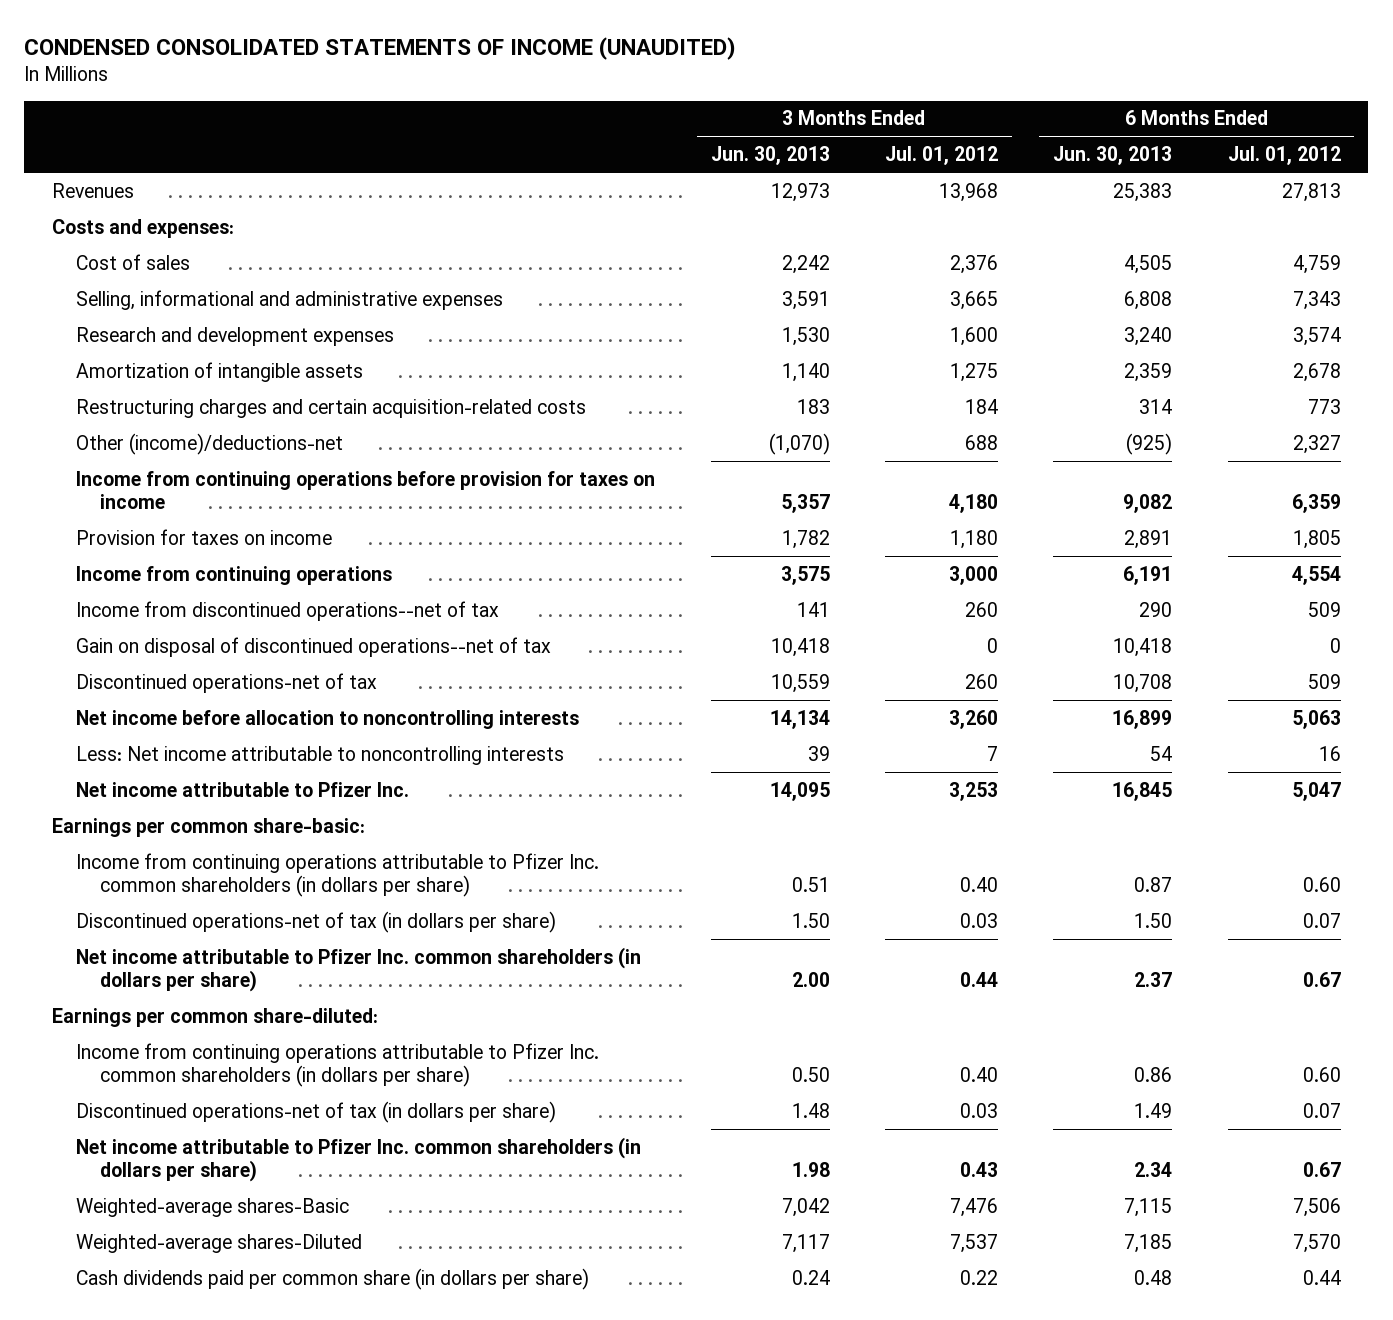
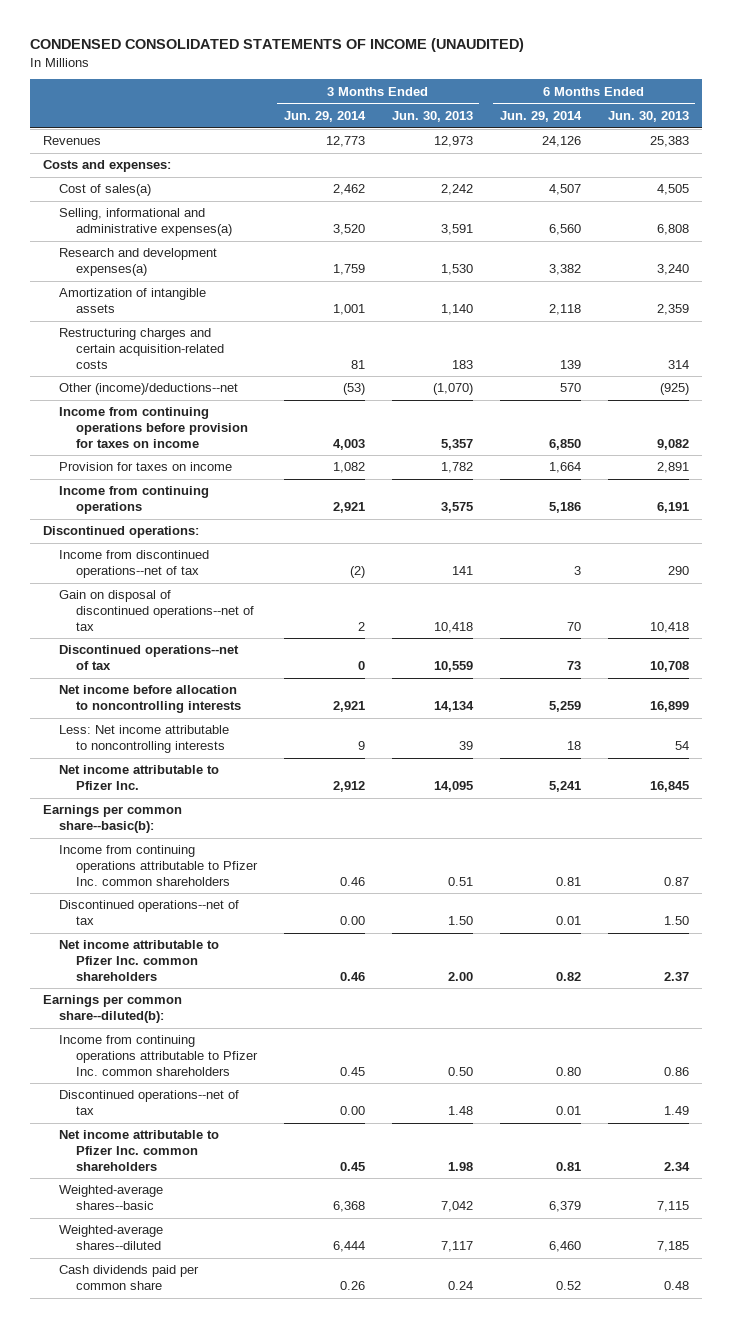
[884,146,998,166] Jul. 01, 2012 -> none
[1227,146,1341,166] Jul. 01, 2012 -> none
none -> [283,111,366,123] Jun. 29, 2014
none -> [499,111,582,123] Jun. 29, 2014
[76,253,191,270] Cost of sales -> [59,184,152,197] Cost of sales(a)
[76,289,504,310] Selling, informational and administrative expenses -> [59,208,232,237] Selling, informational and administrative expenses(a)
[76,326,395,346] Research and development expenses -> [59,248,218,277] Research and development expenses(a)
[76,432,344,455] Other (income)/deductions-net -> [59,383,239,396] Other (income)/deductions--net
none -> [43,526,200,539] Discontinued operations:
[76,672,378,693] Discontinued operations-net of tax -> [59,645,240,671] Discontinued operations--net of tax
[52,817,366,837] Earnings per common share-basic: -> [43,805,183,834] Earnings per common share--basic(b):
[76,852,600,897] Income from continuing operations attributable to Pfizer Inc. common shareholders (in dollars per share) -> [59,845,258,886] Income from continuing operations attributable to Pfizer Inc. common shareholders
[76,910,557,933] Discontinued operations-net of tax (in dollars per share) -> [59,900,240,926] Discontinued operations--net of tax
[76,946,642,992] Net income attributable to Pfizer Inc. common shareholders (in dollars per share) -> [59,940,220,981] Net income attributable to Pfizer Inc. common shareholders
[52,1007,379,1027] Earnings per common share-diluted: -> [43,995,183,1024] Earnings per common share--diluted(b):
[76,1042,600,1087] Income from continuing operations attributable to Pfizer Inc. common shareholders (in dollars per share) -> [59,1035,258,1076] Income from continuing operations attributable to Pfizer Inc. common shareholders
[76,1100,557,1123] Discontinued operations-net of tax (in dollars per share) -> [59,1090,240,1116] Discontinued operations--net of tax
[76,1136,642,1182] Net income attributable to Pfizer Inc. common shareholders (in dollars per share) -> [59,1130,220,1171] Net income attributable to Pfizer Inc. common shareholders
[76,1197,350,1217] Weighted-average shares-Basic -> [59,1185,164,1211] Weighted-average shares--basic
[76,1233,363,1253] Weighted-average shares-Diluted -> [59,1225,164,1251] Weighted-average shares--diluted
[76,1267,590,1290] Cash dividends paid per common share (in dollars per share) -> [59,1265,200,1291] Cash dividends paid per common share

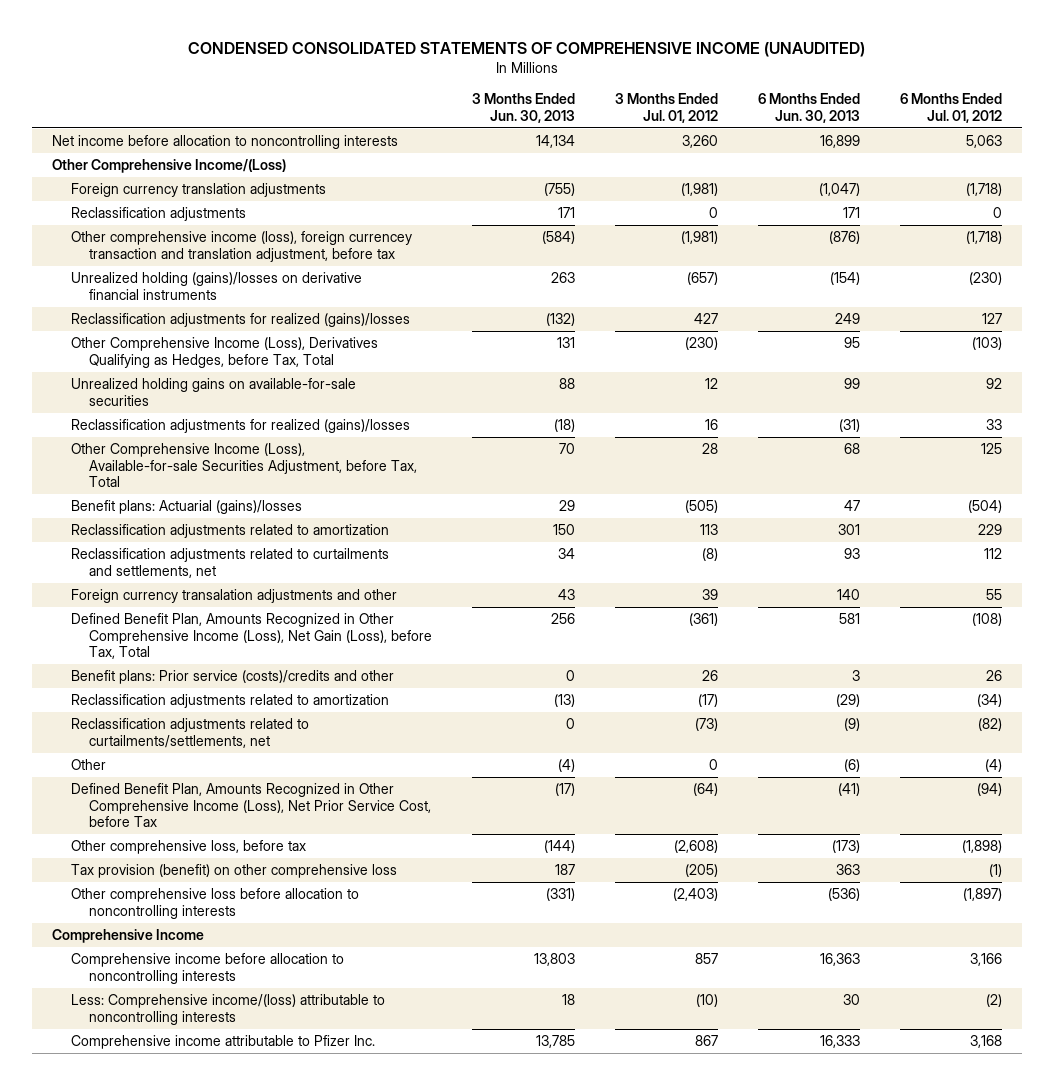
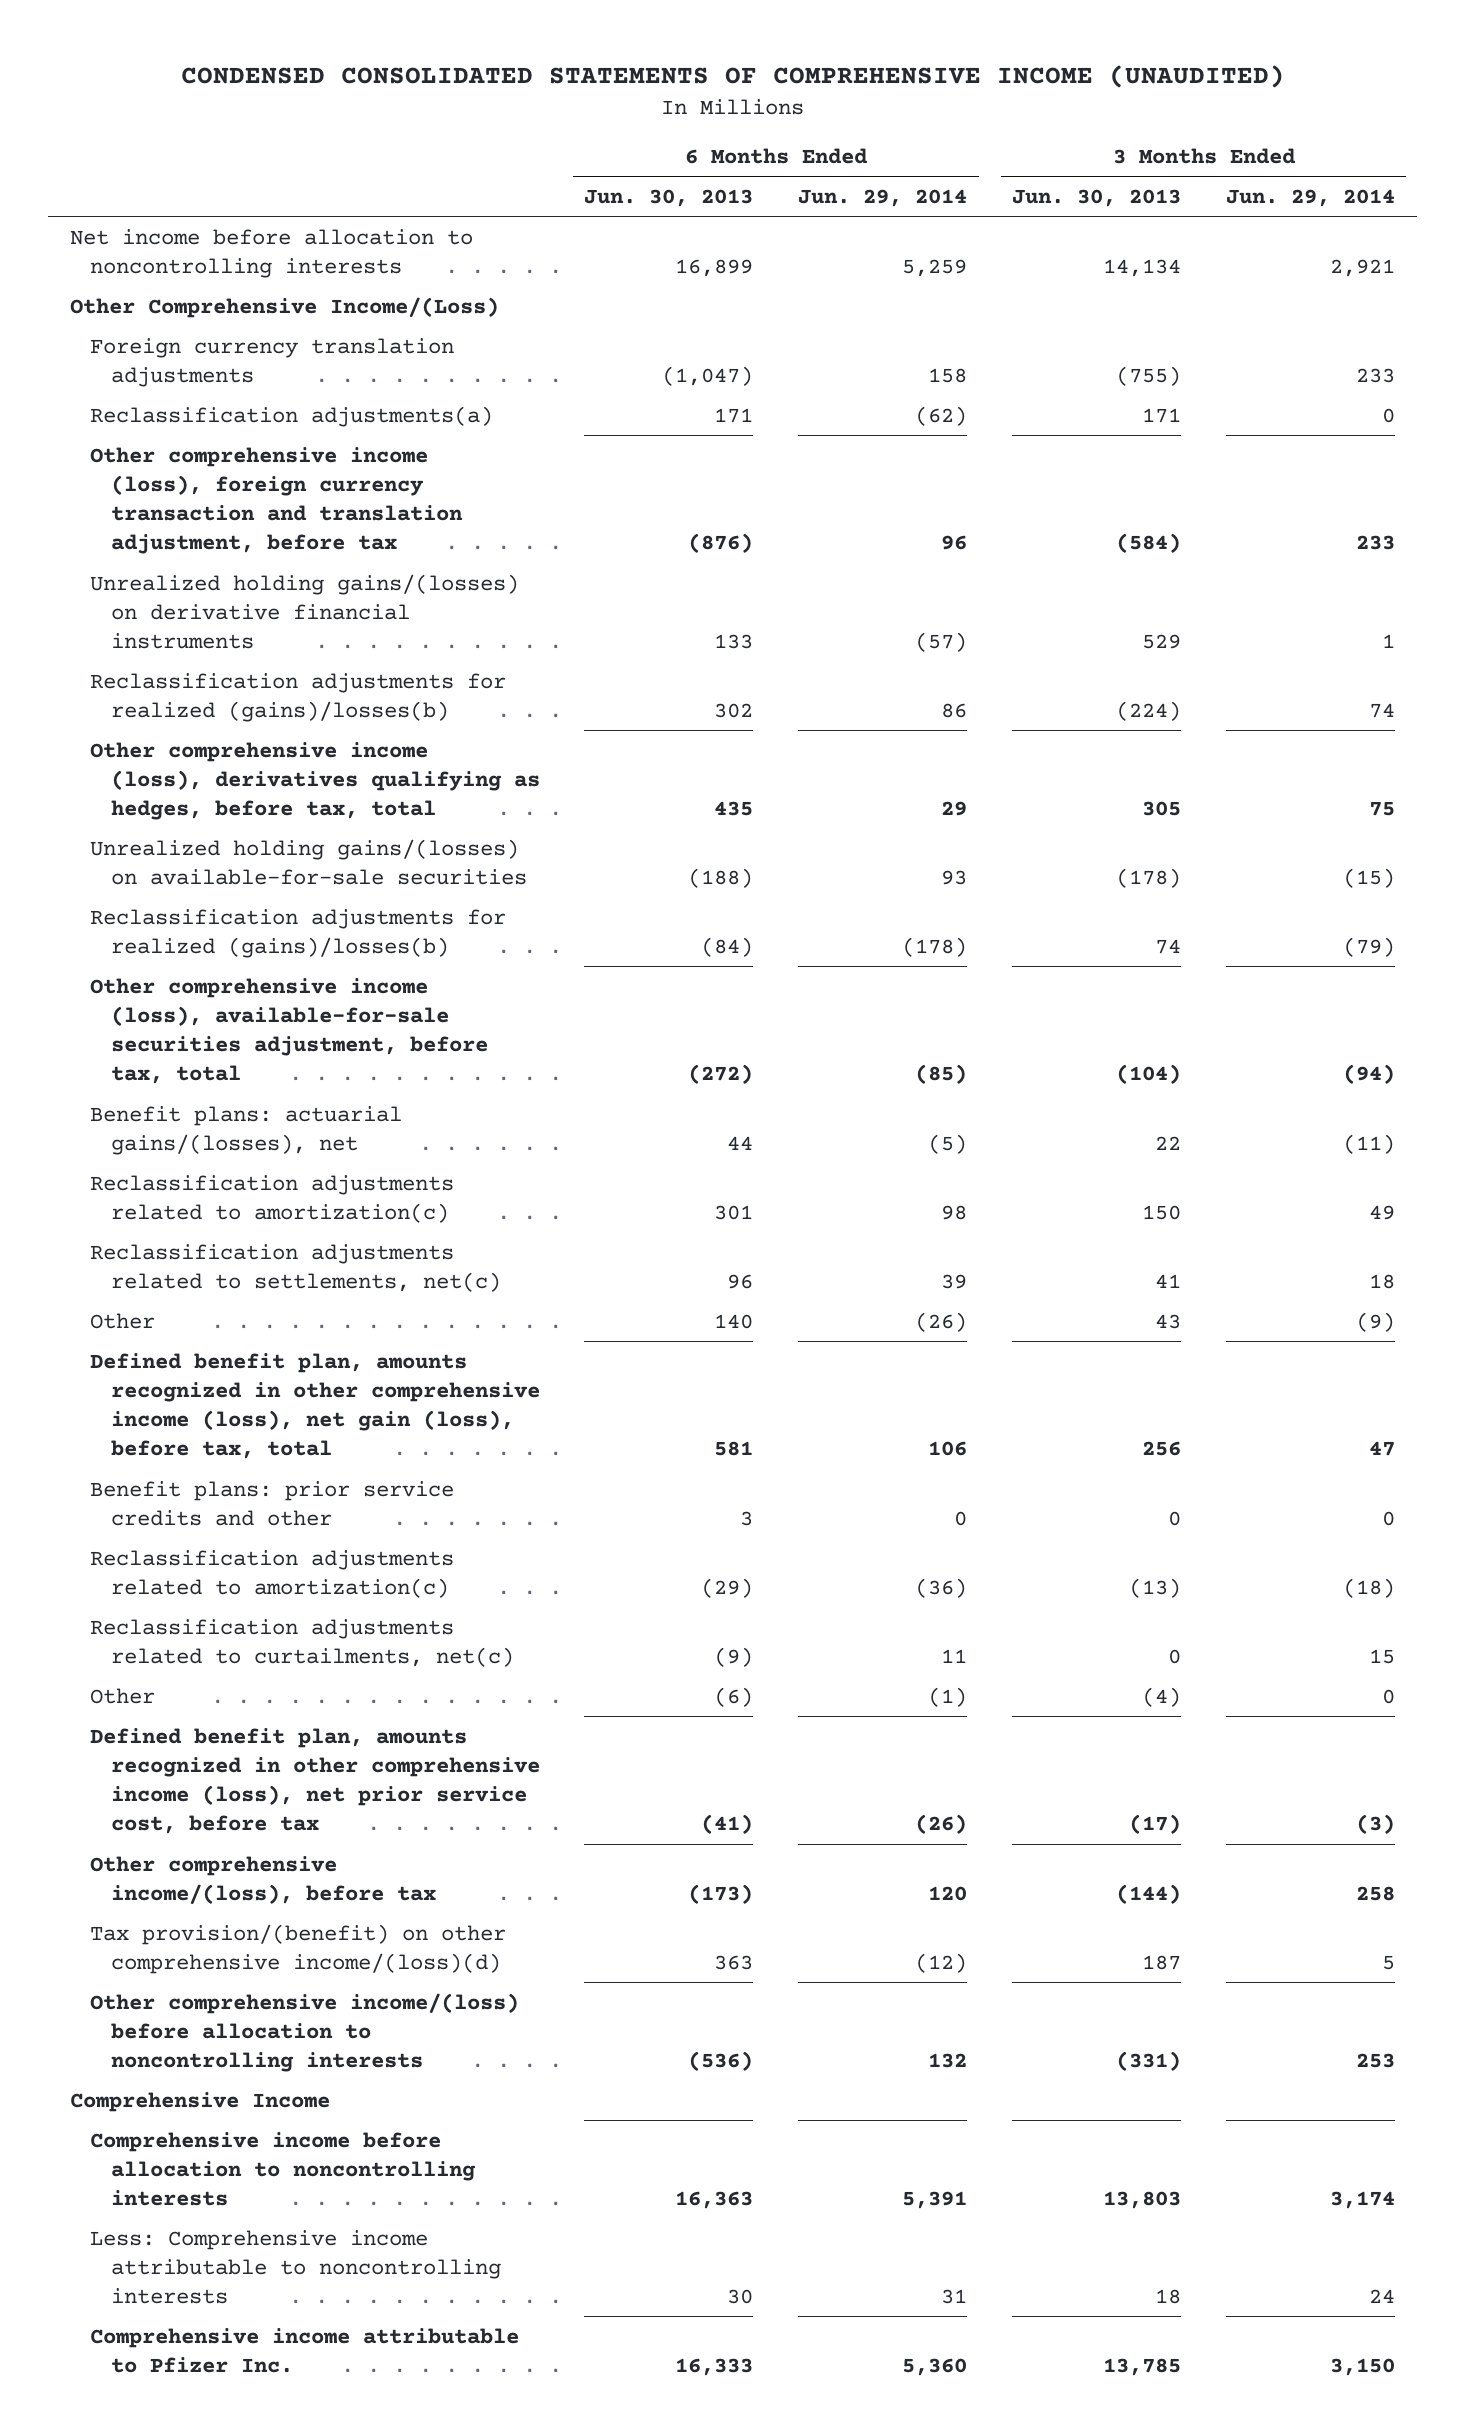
[615,93,719,123] 3 Months Ended Jul. 01, 2012 -> none
[900,93,1003,123] 6 Months Ended Jul. 01, 2012 -> none
none -> [798,188,968,207] Jun. 29, 2014
none -> [1226,188,1396,207] Jun. 29, 2014
[70,207,246,222] Reclassification adjustments -> [90,405,494,427] Reclassification adjustments(a)
[70,231,412,262] Other comprehensive income (loss), foreign currencey transaction and translation adjustment, before tax -> [90,446,463,555] Other comprehensive income (loss), foreign currency transaction and translation adjustment, before tax
[70,272,362,300] Unrealized holding (gains)/losses on derivative financial instruments -> [90,573,520,650] Unrealized holding gains/(losses) on derivative financial instruments
[551,272,576,284] 263 -> [1142,634,1182,650] 529
[830,272,861,286] (154) -> [714,634,754,650] 133
[70,313,410,328] Reclassification adjustments for realized (gains)/losses -> [90,672,507,722] Reclassification adjustments for realized (gains)/losses(b)
[546,313,576,327] (132) -> [1116,700,1182,721] (224)
[835,313,861,325] 249 -> [714,702,754,718] 302
[70,337,378,368] Other Comprehensive Income (Loss), Derivatives Qualifying as Hedges, before Tax, Total -> [90,741,540,821] Other comprehensive income (loss), derivatives qualifying as hedges, before tax, total
[557,337,576,349] 131 -> [1142,801,1182,817] 305
[844,337,861,349] 95 -> [714,801,754,817] 435
[70,378,356,406] Unrealized holding gains on available-for-sale securities -> [90,838,527,885] Unrealized holding gains/(losses) on available-for-sale securities
[559,378,576,390] 88 -> [1116,867,1182,888] (178)
[844,378,861,390] 99 -> [688,867,754,888] (188)
[70,419,410,434] Reclassification adjustments for realized (gains)/losses -> [90,908,507,958] Reclassification adjustments for realized (gains)/losses(b)
[554,419,576,433] (18) -> [1155,938,1182,954] 74
[839,419,861,433] (31) -> [701,936,754,957] (84)
[70,443,418,487] Other Comprehensive Income (Loss), Available-for-sale Securities Adjustment, before Tax, Total -> [90,977,488,1085] Other comprehensive income (loss), available-for-sale securities adjustment, before tax, total
[559,443,576,455] 70 -> [1116,1064,1182,1085] (104)
[844,443,861,455] 68 -> [688,1064,754,1085] (272)
[70,500,302,515] Benefit plans: Actuarial (gains)/losses -> [90,1105,403,1155] Benefit plans: actuarial gains/(losses), net
[559,500,576,512] 29 -> [1155,1135,1182,1150] 22
[844,500,861,512] 47 -> [727,1135,754,1150] 44
[70,524,389,539] Reclassification adjustments related to amortization -> [90,1174,455,1223] Reclassification adjustments related to amortization(c)
[70,548,389,578] Reclassification adjustments related to curtailments and settlements, net -> [90,1243,501,1292] Reclassification adjustments related to settlements, net(c)
[558,548,576,560] 34 -> [1155,1273,1182,1288] 41
[844,548,861,560] 93 -> [727,1273,754,1289] 96
[70,589,397,604] Foreign currency transalation adjustments and other -> [90,1312,156,1329] Other
[70,613,433,659] Defined Benefit Plan, Amounts Recognized in Other Comprehensive Income (Loss), Net Gain (Loss), before Tax, Total -> [90,1352,540,1460] Defined benefit plan, amounts recognized in other comprehensive income (loss), net gain (loss), before tax, total
[70,670,394,685] Benefit plans: Prior service (costs)/credits and other -> [90,1480,455,1526] Benefit plans: prior service credits and other
[70,694,389,709] Reclassification adjustments related to amortization -> [90,1549,455,1598] Reclassification adjustments related to amortization(c)
[70,718,309,748] Reclassification adjustments related to curtailments/settlements, net -> [90,1618,514,1667] Reclassification adjustments related to curtailments, net(c)
[70,783,432,827] Defined Benefit Plan, Amounts Recognized in Other Comprehensive Income (Loss), Net Prior Service Cost, before Tax -> [90,1727,540,1835] Defined benefit plan, amounts recognized in other comprehensive income (loss), net prior service cost, before tax
[70,840,306,855] Other comprehensive loss, before tax -> [90,1855,436,1904] Other comprehensive income/(loss), before tax
[70,864,397,879] Tax provision (benefit) on other comprehensive loss -> [90,1923,507,1974] Tax provision/(benefit) on other comprehensive income/(loss)(d)
[70,888,359,919] Other comprehensive loss before allocation to noncontrolling interests -> [90,1992,520,2073] Other comprehensive income/(loss) before allocation to noncontrolling interests
[70,994,385,1025] Less: Comprehensive income/(loss) attributable to noncontrolling interests -> [90,2229,501,2305] Less: Comprehensive income attributable to noncontrolling interests

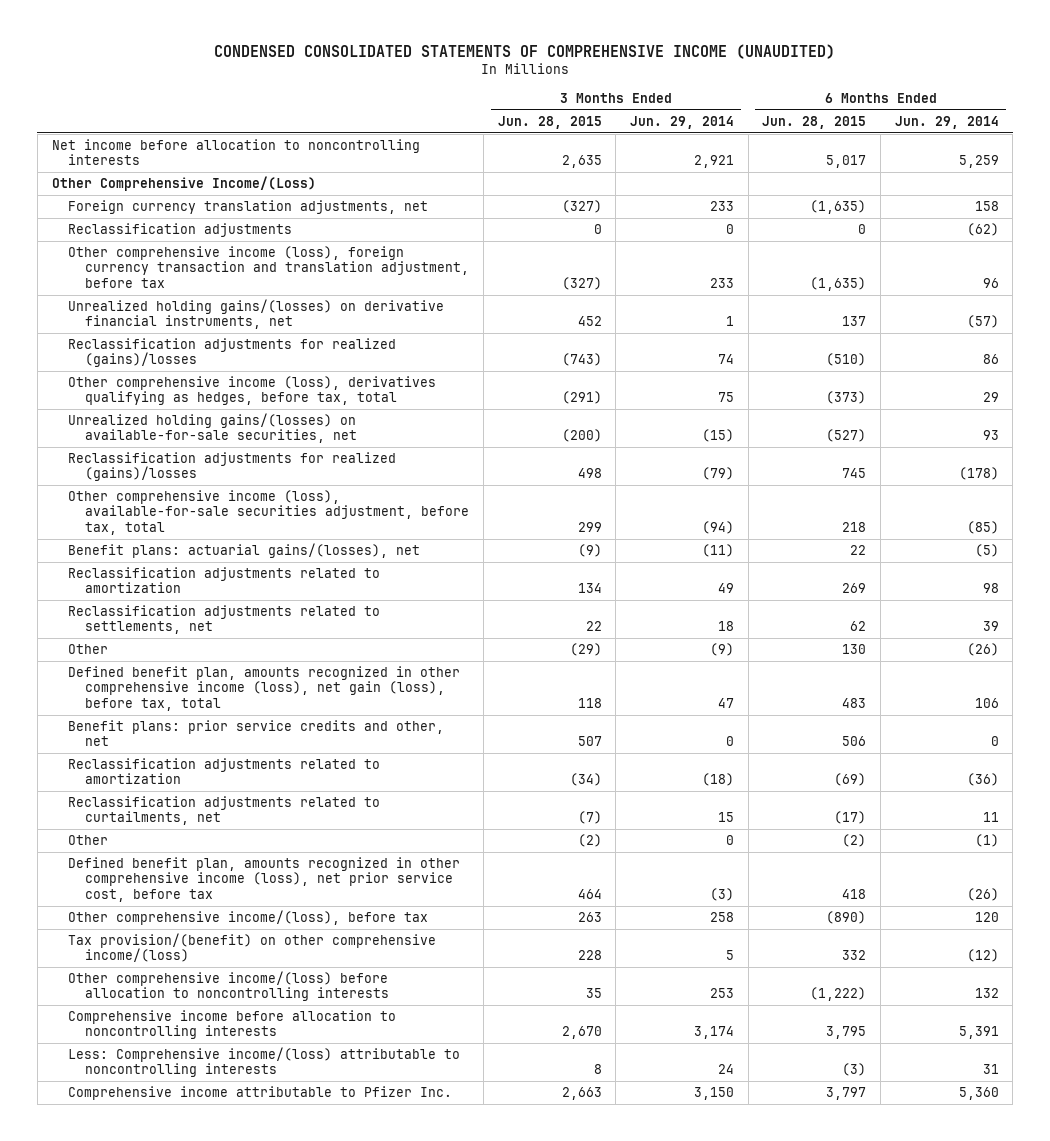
[584,188,754,207] Jun. 30, 2013 -> none
[1012,188,1182,207] Jun. 30, 2013 -> none
none -> [497,115,602,129] Jun. 28, 2015
none -> [762,115,867,129] Jun. 28, 2015
[90,337,455,387] Foreign currency translation adjustments -> [68,200,429,215] Foreign currency translation adjustments, net
[90,405,494,427] Reclassification adjustments(a) -> [68,223,293,238] Reclassification adjustments
[90,573,520,650] Unrealized holding gains/(losses) on derivative financial instruments -> [68,299,445,330] Unrealized holding gains/(losses) on derivative financial instruments, net
[90,672,507,722] Reclassification adjustments for realized (gains)/losses(b) -> [68,338,397,368] Reclassification adjustments for realized (gains)/losses
[90,838,527,885] Unrealized holding gains/(losses) on available-for-sale securities -> [68,413,358,444] Unrealized holding gains/(losses) on available-for-sale securities, net
[90,908,507,958] Reclassification adjustments for realized (gains)/losses(b) -> [68,452,397,482] Reclassification adjustments for realized (gains)/losses
[90,1174,455,1223] Reclassification adjustments related to amortization(c) -> [68,567,381,594] Reclassification adjustments related to amortization
[90,1243,501,1292] Reclassification adjustments related to settlements, net(c) -> [68,605,381,635] Reclassification adjustments related to settlements, net
[90,1480,455,1526] Benefit plans: prior service credits and other -> [68,720,445,747] Benefit plans: prior service credits and other, net
[90,1549,455,1598] Reclassification adjustments related to amortization(c) -> [68,758,381,785] Reclassification adjustments related to amortization
[90,1618,514,1667] Reclassification adjustments related to curtailments, net(c) -> [68,796,381,826] Reclassification adjustments related to curtailments, net
[90,1923,507,1974] Tax provision/(benefit) on other comprehensive income/(loss)(d) -> [68,933,437,963] Tax provision/(benefit) on other comprehensive income/(loss)
[70,2091,331,2112] Comprehensive Income -> none
[90,2229,501,2305] Less: Comprehensive income attributable to noncontrolling interests -> [68,1047,461,1078] Less: Comprehensive income/(loss) attributable to noncontrolling interests

